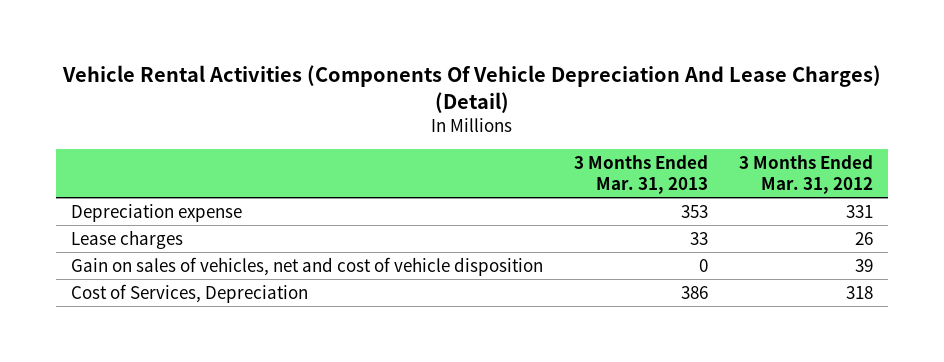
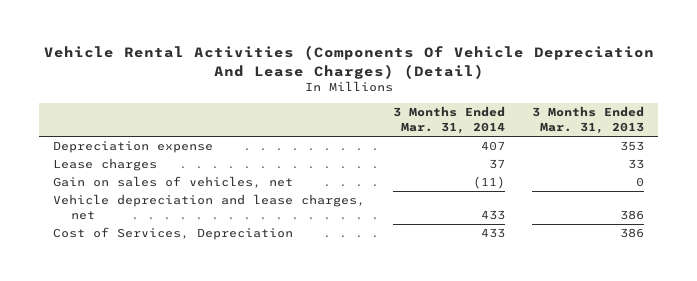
[738,155,873,194] 3 Months Ended Mar. 31, 2012 -> none
none -> [392,106,505,135] 3 Months Ended Mar. 31, 2014
[70,257,543,277] Gain on sales of vehicles, net and cost of vehicle disposition -> [52,176,293,189] Gain on sales of vehicles, net
none -> [52,194,365,221] Vehicle depreciation and lease charges, net

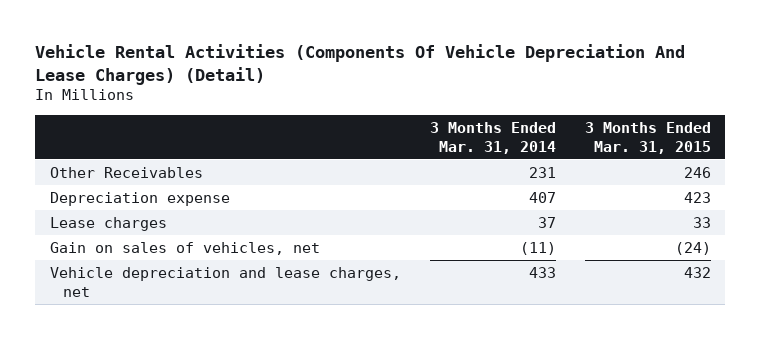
[532,106,645,135] 3 Months Ended Mar. 31, 2013 -> none
none -> [584,121,711,154] 3 Months Ended Mar. 31, 2015
none -> [49,166,203,178] Other Receivables
[52,227,293,241] Cost of Services, Depreciation -> none

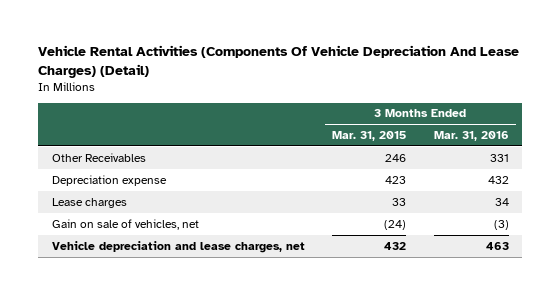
[429,121,556,154] 3 Months Ended Mar. 31, 2014 -> none
none -> [433,130,509,141] Mar. 31, 2016
[49,241,320,255] Gain on sales of vehicles, net -> [51,218,199,230] Gain on sale of vehicles, net

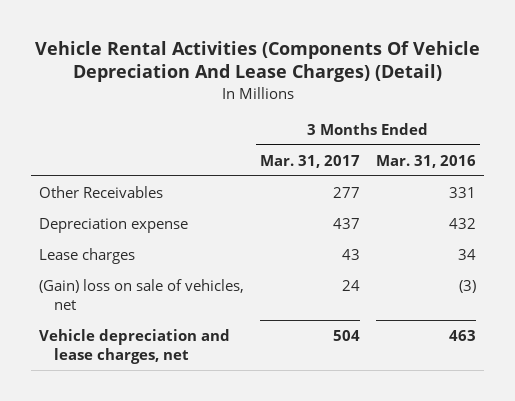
[332,130,407,141] Mar. 31, 2015 -> none
none -> [260,154,361,168] Mar. 31, 2017
[51,218,199,230] Gain on sale of vehicles, net -> [39,278,245,310] (Gain) loss on sale of vehicles, net

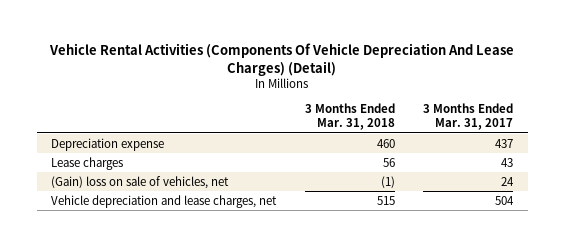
[375,154,476,168] Mar. 31, 2016 -> none
none -> [304,103,395,131] 3 Months Ended Mar. 31, 2018
[39,185,164,198] Other Receivables -> none

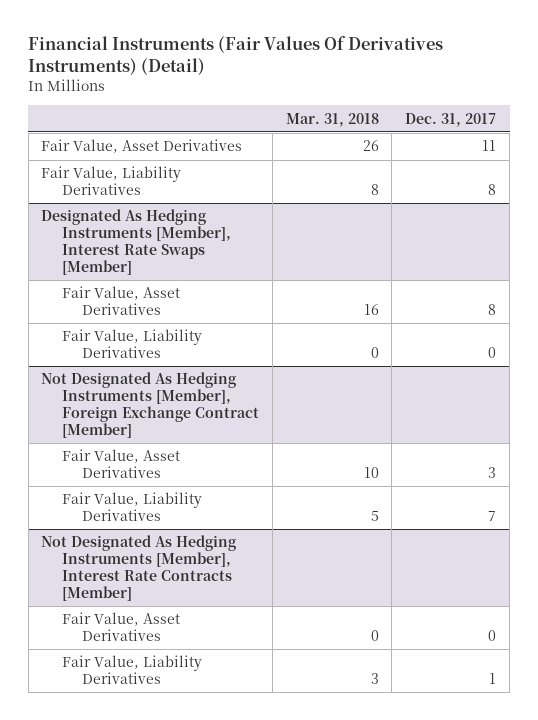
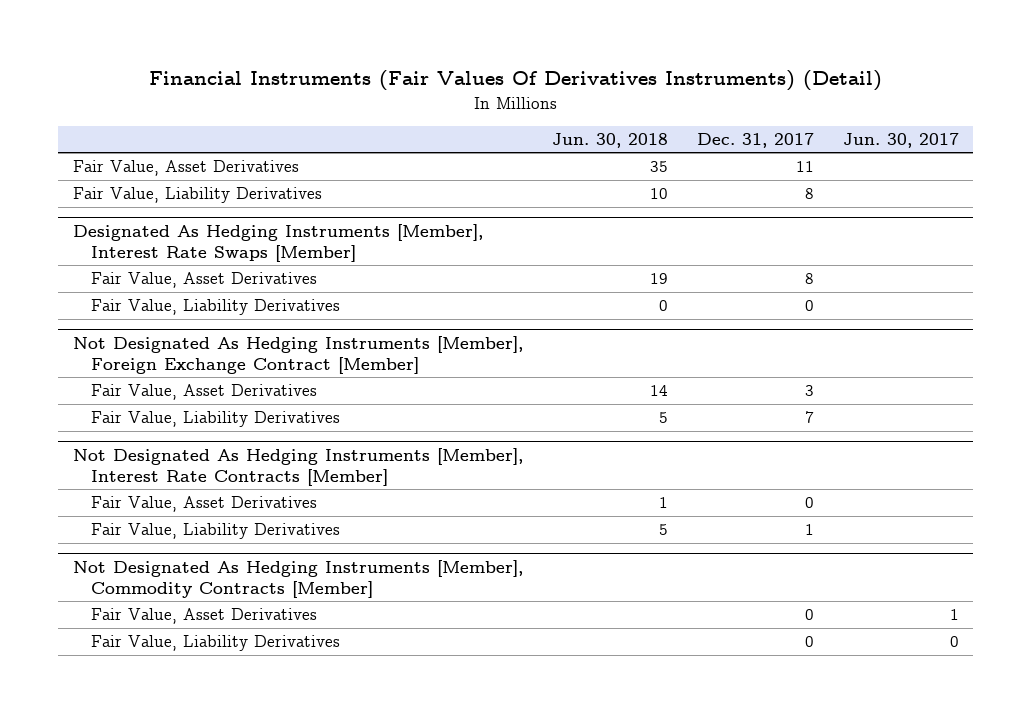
[285,112,379,127] Mar. 31, 2018 -> none
none -> [551,132,668,148] Jun. 30, 2018
none -> [842,132,959,148] Jun. 30, 2017
none -> [72,559,523,598] Not Designated As Hedging Instruments [Member], Commodity Contracts [Member]
none -> [91,608,318,625] Fair Value, Asset Derivatives
none -> [91,635,341,652] Fair Value, Liability Derivatives

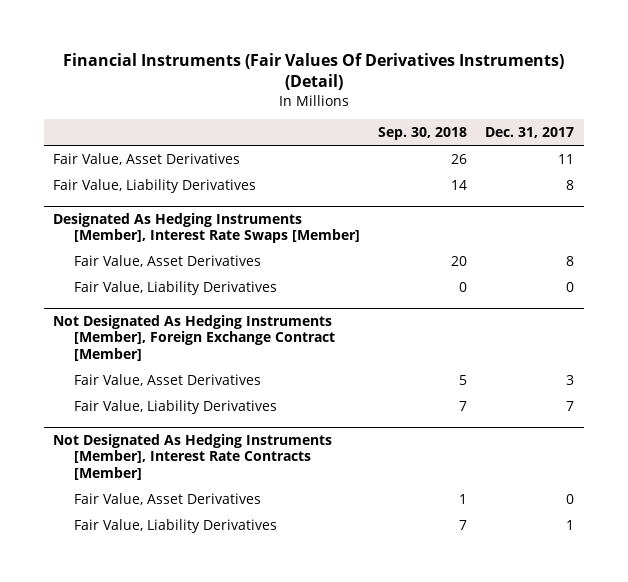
[551,132,668,148] Jun. 30, 2018 -> none
[842,132,959,148] Jun. 30, 2017 -> none
none -> [378,127,468,141] Sep. 30, 2018
[72,559,523,598] Not Designated As Hedging Instruments [Member], Commodity Contracts [Member] -> none
[91,608,318,625] Fair Value, Asset Derivatives -> none
[91,635,341,652] Fair Value, Liability Derivatives -> none

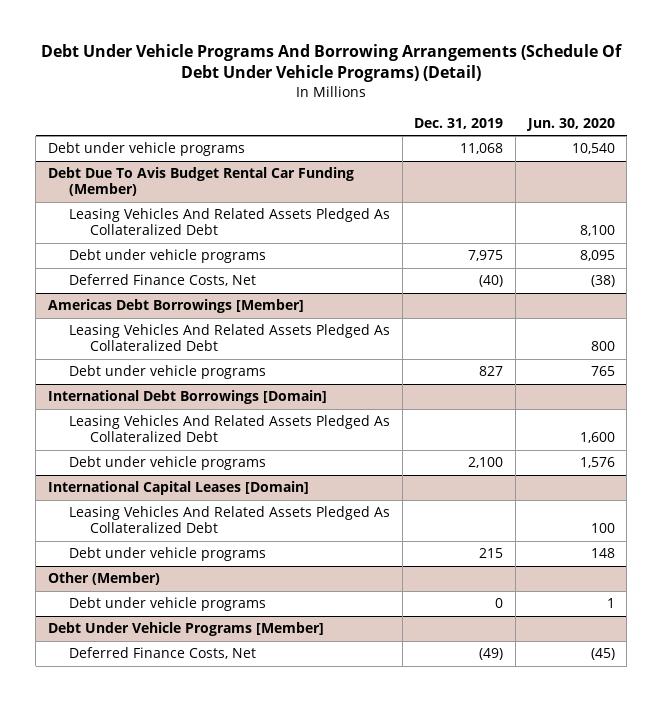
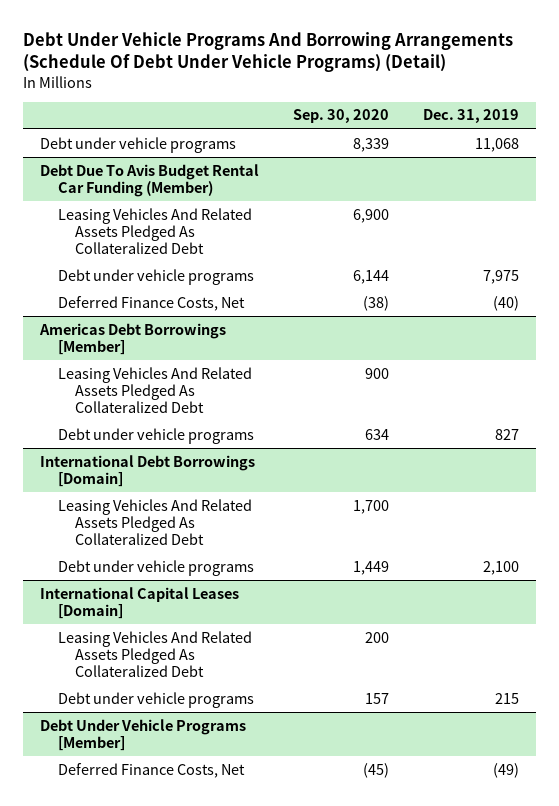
[525,117,615,131] Jun. 30, 2020 -> none
none -> [293,109,390,124] Sep. 30, 2020
[48,572,161,586] Other (Member) -> none
[69,597,267,612] Debt under vehicle programs -> none

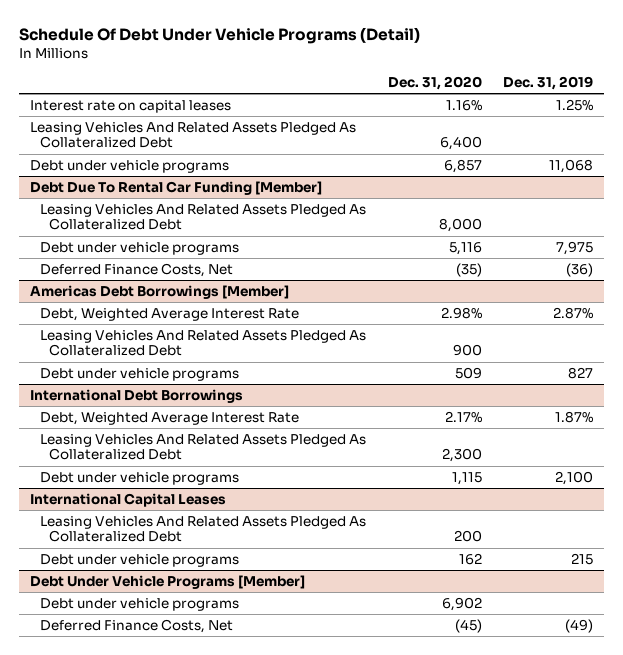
[23,31,514,73] Debt Under Vehicle Programs And Borrowing Arrangements (Schedule Of Debt Under Vehicle Programs) (Detail) -> [19,27,421,45] Schedule Of Debt Under Vehicle Programs (Detail)
[293,109,390,124] Sep. 30, 2020 -> none
none -> [387,76,482,91] Dec. 31, 2020
none -> [30,99,232,113] Interest rate on capital leases
none -> [30,121,357,149] Leasing Vehicles And Related Assets Pledged As Collateralized Debt
[40,163,260,197] Debt Due To Avis Budget Rental Car Funding (Member) -> [30,180,323,195] Debt Due To Rental Car Funding [Member]
[492,295,519,311] (40) -> [566,262,594,277] (36)
none -> [39,307,299,321] Debt, Weighted Average Interest Rate
[40,454,256,487] International Debt Borrowings [Domain] -> [30,388,244,403] International Debt Borrowings
none -> [39,411,299,425] Debt, Weighted Average Interest Rate
[40,586,240,619] International Capital Leases [Domain] -> [30,492,227,507] International Capital Leases
none -> [39,597,239,611] Debt under vehicle programs

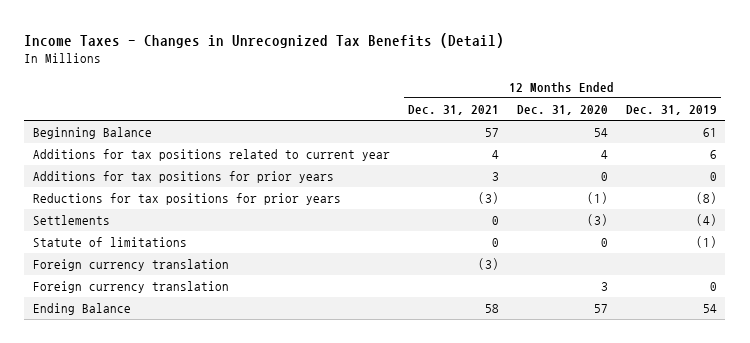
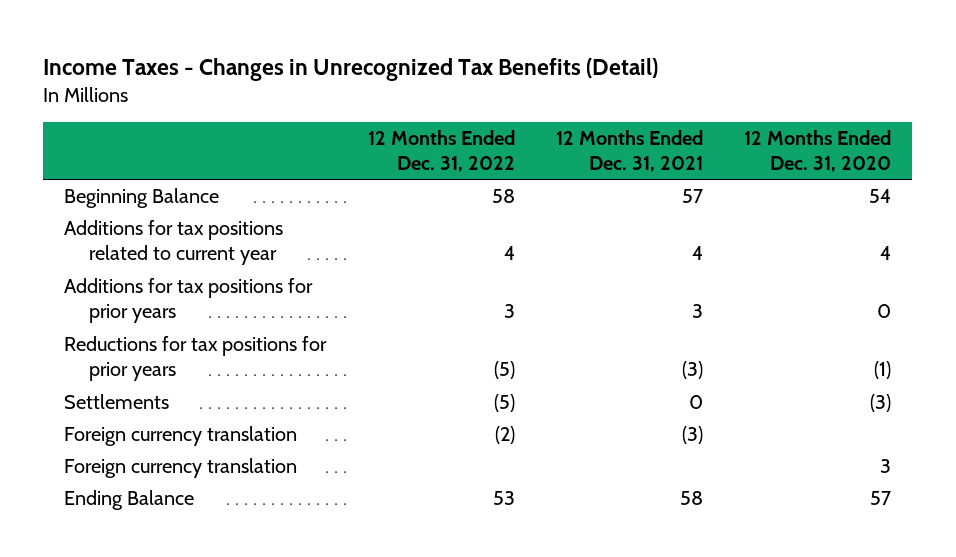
[625,105,717,116] Dec. 31, 2019 -> none
none -> [367,129,515,172] 12 Months Ended Dec. 31, 2022
[33,237,188,248] Statute of limitations -> none

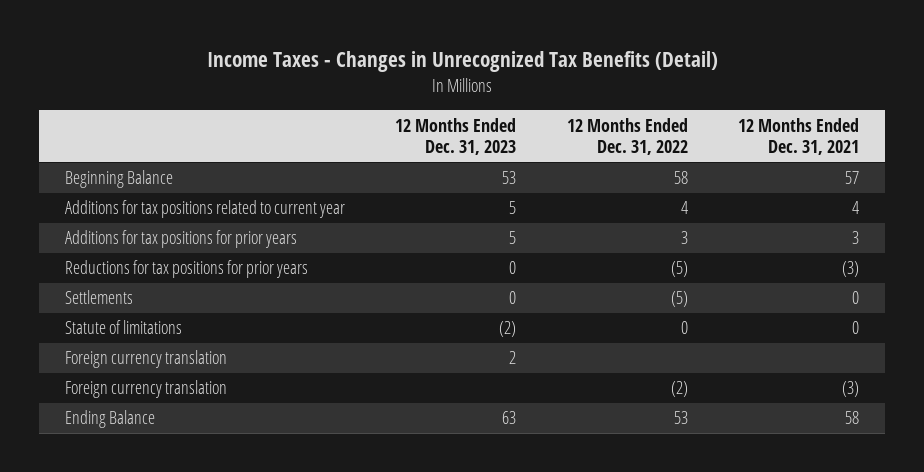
[744,129,892,172] 12 Months Ended Dec. 31, 2020 -> none
none -> [395,117,517,156] 12 Months Ended Dec. 31, 2023
none -> [64,320,182,335] Statute of limitations
[64,426,298,447] Foreign currency translation -> [64,380,227,399] Foreign currency translation

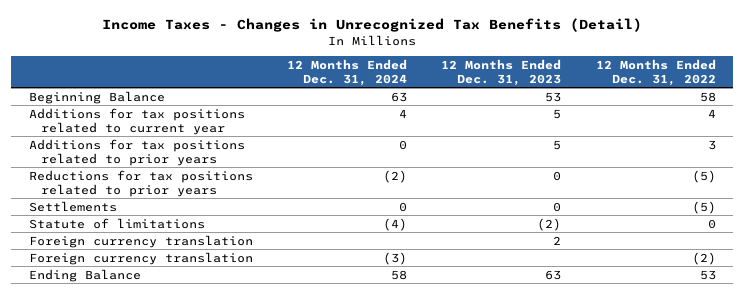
[738,117,860,156] 12 Months Ended Dec. 31, 2021 -> none
none -> [286,58,407,86] 12 Months Ended Dec. 31, 2024
[64,230,297,249] Additions for tax positions for prior years -> [28,138,245,166] Additions for tax positions related to prior years
[64,260,308,279] Reductions for tax positions for prior years -> [28,169,253,197] Reductions for tax positions related to prior years

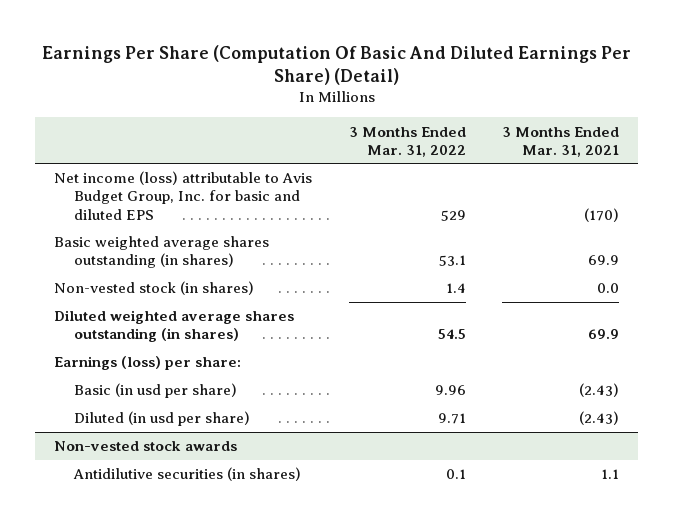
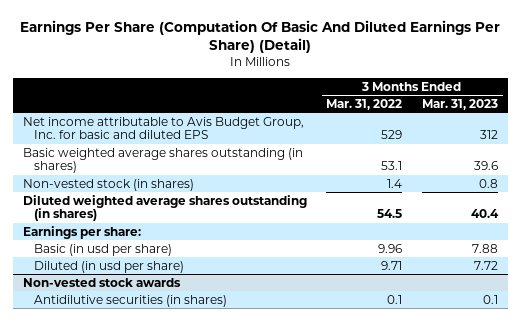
[502,126,620,157] 3 Months Ended Mar. 31, 2021 -> none
none -> [421,99,498,111] Mar. 31, 2023
[53,171,312,220] Net income (loss) attributable to Avis Budget Group, Inc. for basic and diluted EPS -> [23,116,305,140] Net income attributable to Avis Budget Group, Inc. for basic and diluted EPS
[53,356,241,371] Earnings (loss) per share: -> [23,225,142,239] Earnings per share:

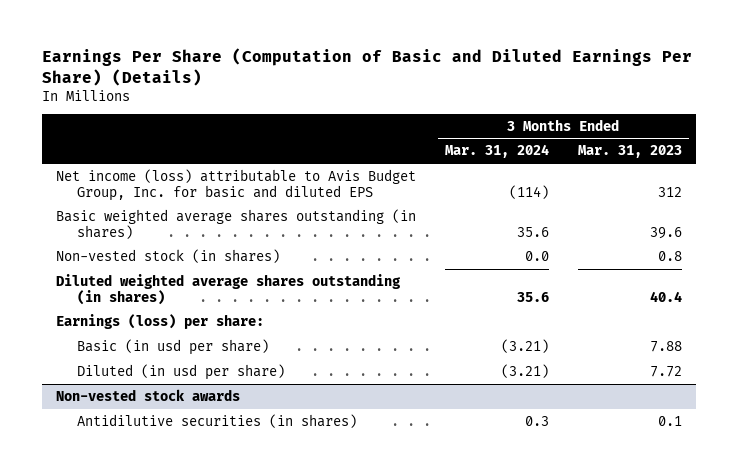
[20,19,501,54] Earnings Per Share (Computation Of Basic And Diluted Earnings Per Share) (Detail) -> [41,48,692,86] Earnings Per Share (Computation of Basic and Diluted Earnings Per Share) (Details)
[326,99,403,111] Mar. 31, 2022 -> none
none -> [445,144,550,159] Mar. 31, 2024
[23,116,305,140] Net income attributable to Avis Budget Group, Inc. for basic and diluted EPS -> [56,168,417,201] Net income (loss) attributable to Avis Budget Group, Inc. for basic and diluted EPS
[23,225,142,239] Earnings per share: -> [56,313,265,329] Earnings (loss) per share:

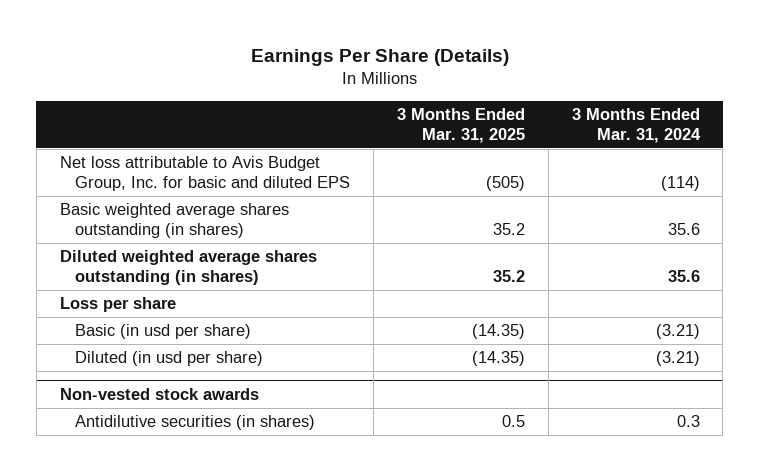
[41,48,692,86] Earnings Per Share (Computation of Basic and Diluted Earnings Per Share) (Details) -> [250,49,509,67] Earnings Per Share (Details)
[577,145,682,159] Mar. 31, 2023 -> none
none -> [396,108,525,143] 3 Months Ended Mar. 31, 2025
[56,168,417,201] Net income (loss) attributable to Avis Budget Group, Inc. for basic and diluted EPS -> [59,156,351,191] Net loss attributable to Avis Budget Group, Inc. for basic and diluted EPS
[56,248,281,263] Non-vested stock (in shares) -> none
[56,313,265,329] Earnings (loss) per share: -> [59,297,176,313] Loss per share

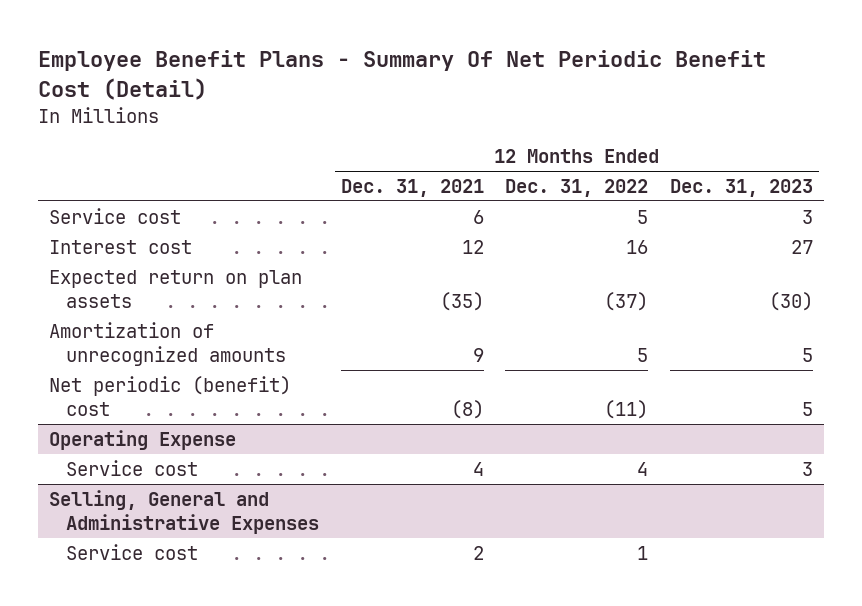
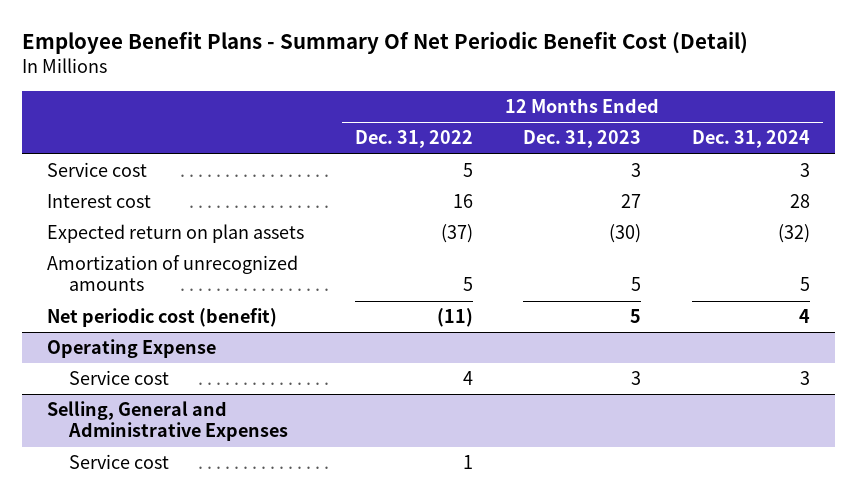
[340,179,484,198] Dec. 31, 2021 -> none
none -> [691,130,810,149] Dec. 31, 2024
[48,375,291,417] Net periodic (benefit) cost -> [46,308,277,328] Net periodic cost (benefit)

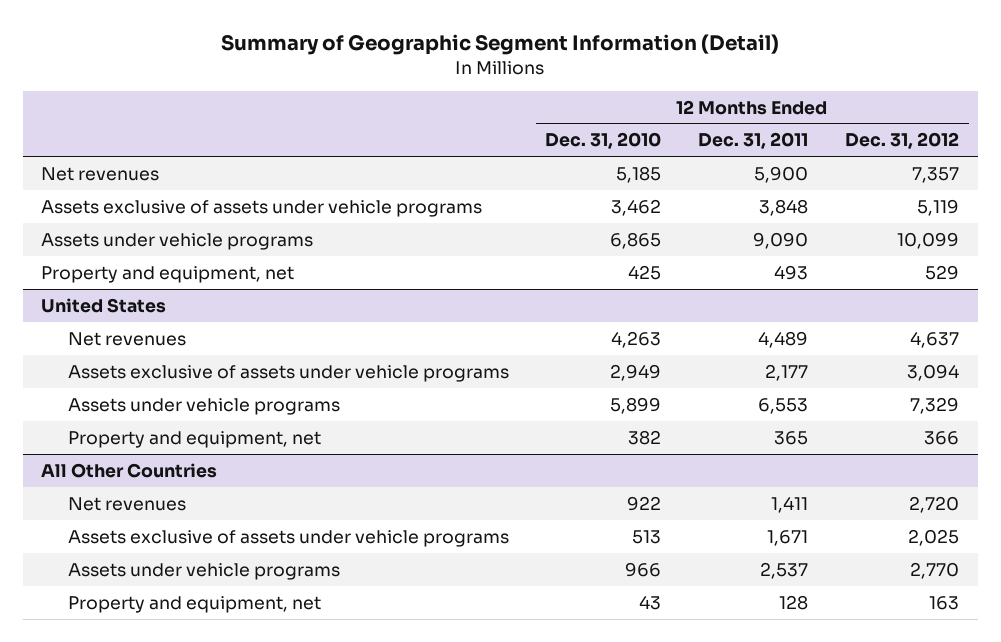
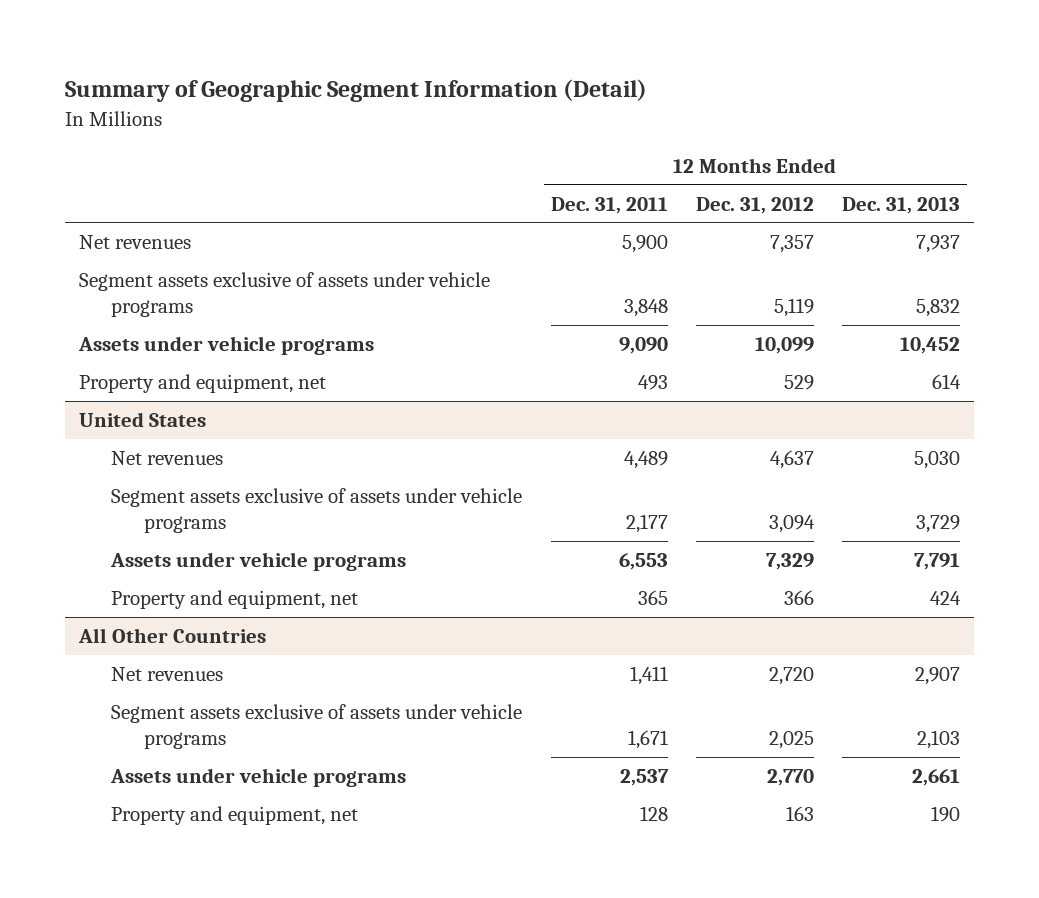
[545,132,662,150] Dec. 31, 2010 -> none
none -> [842,196,961,214] Dec. 31, 2013
[41,199,483,217] Assets exclusive of assets under vehicle programs -> [79,272,491,318] Segment assets exclusive of assets under vehicle programs
[67,364,509,382] Assets exclusive of assets under vehicle programs -> [111,488,523,534] Segment assets exclusive of assets under vehicle programs
[67,529,509,547] Assets exclusive of assets under vehicle programs -> [111,704,523,750] Segment assets exclusive of assets under vehicle programs

